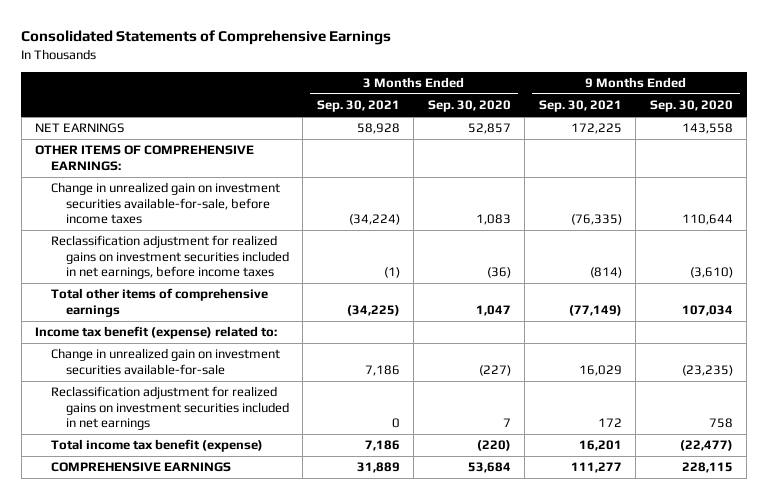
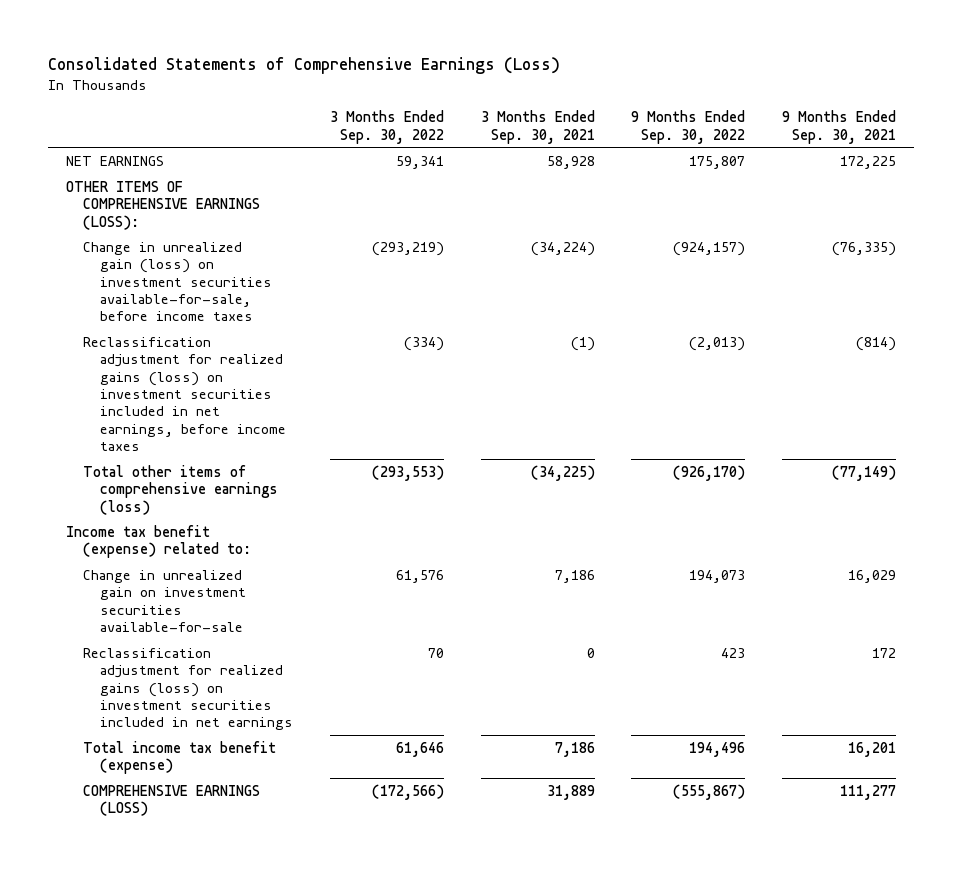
[21,30,392,46] Consolidated Statements of Comprehensive Earnings -> [48,57,561,75] Consolidated Statements of Comprehensive Earnings (Loss)
[427,100,511,113] Sep. 30, 2020 -> none
[649,100,733,113] Sep. 30, 2020 -> none
none -> [329,110,444,144] 3 Months Ended Sep. 30, 2022
none -> [631,110,746,144] 9 Months Ended Sep. 30, 2022
[35,145,255,171] OTHER ITEMS OF COMPREHENSIVE EARNINGS: -> [66,180,261,230] OTHER ITEMS OF COMPREHENSIVE EARNINGS (LOSS):
[50,182,280,225] Change in unrealized gain on investment securities available-for-sale, before income taxes -> [83,241,273,322] Change in unrealized gain (loss) on investment securities available-for-sale, before income taxes
[50,235,290,280] Reclassification adjustment for realized gains on investment securities included in net earnings, before income taxes -> [83,336,287,452] Reclassification adjustment for realized gains (loss) on investment securities included in net earnings, before income taxes
[50,288,268,317] Total other items of comprehensive earnings -> [83,464,279,515] Total other items of comprehensive earnings (loss)
[50,386,290,431] Reclassification adjustment for realized gains on investment securities included in net earnings -> [83,647,294,731] Reclassification adjustment for realized gains (loss) on investment securities included in net earnings
[50,462,231,473] COMPREHENSIVE EARNINGS -> [83,784,261,817] COMPREHENSIVE EARNINGS (LOSS)

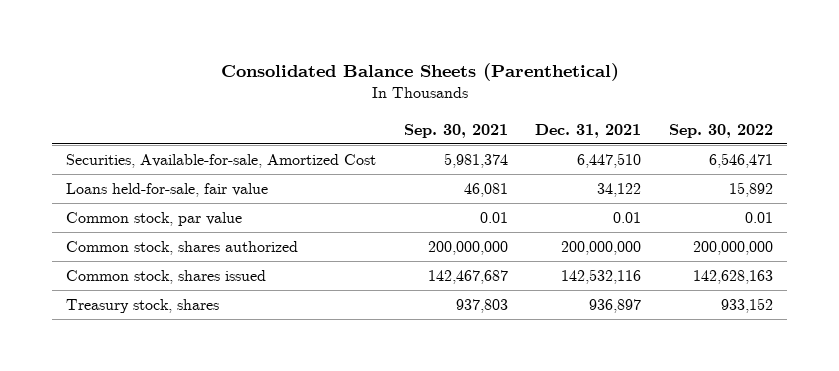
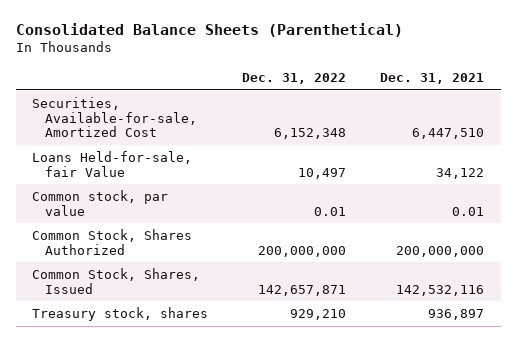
[403,123,508,138] Sep. 30, 2021 -> none
[668,123,773,138] Sep. 30, 2022 -> none
none -> [242,72,347,84] Dec. 31, 2022
[66,183,269,198] Loans held-for-sale, fair value -> [32,150,193,177] Loans Held-for-sale, fair Value
[66,241,299,256] Common stock, shares authorized -> [32,228,193,255] Common Stock, Shares Authorized
[66,270,267,285] Common stock, shares issued -> [32,267,201,294] Common Stock, Shares, Issued

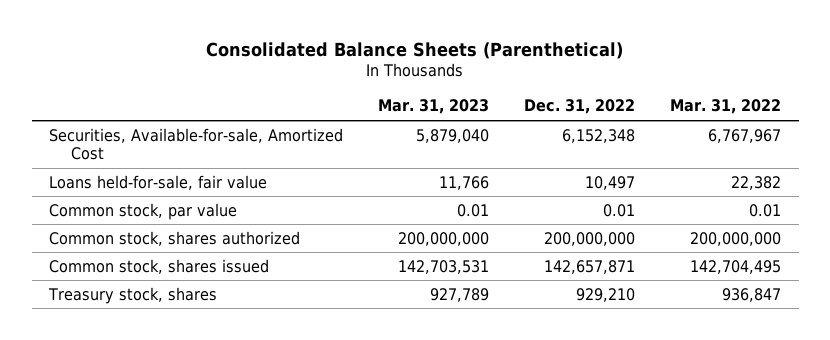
[379,72,484,84] Dec. 31, 2021 -> none
none -> [378,99,490,115] Mar. 31, 2023
none -> [670,99,782,115] Mar. 31, 2022
[32,150,193,177] Loans Held-for-sale, fair Value -> [49,174,268,190] Loans held-for-sale, fair value
[32,228,193,255] Common Stock, Shares Authorized -> [49,230,301,246] Common stock, shares authorized
[32,267,201,294] Common Stock, Shares, Issued -> [49,258,270,274] Common stock, shares issued

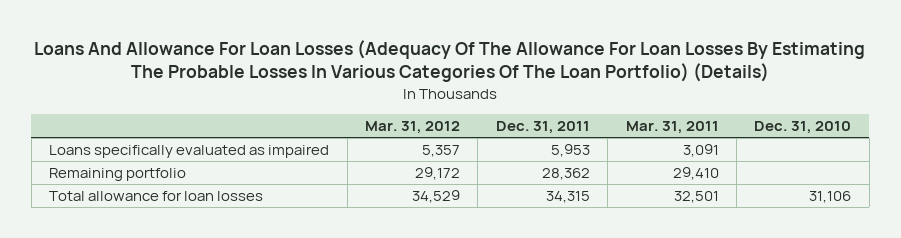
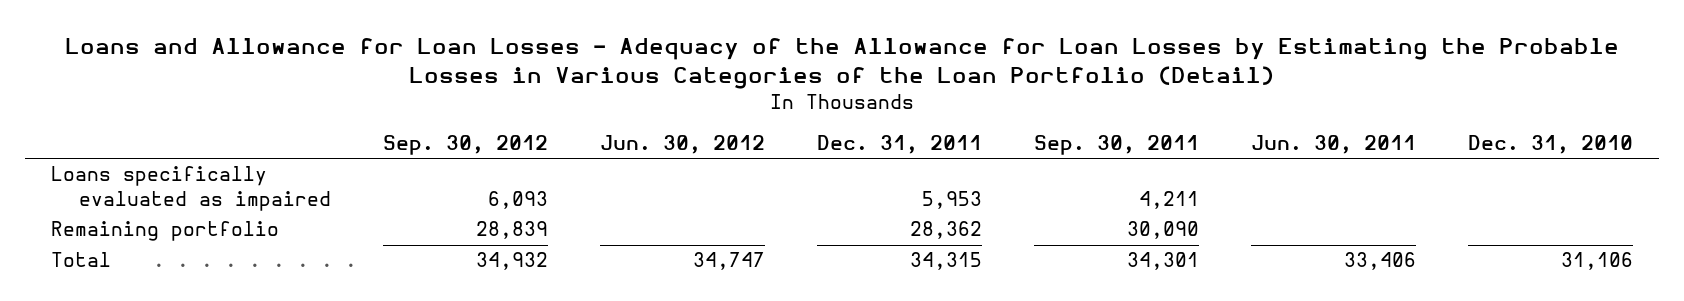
[34,39,866,83] Loans And Allowance For Loan Losses (Adequacy Of The Allowance For Loan Losses By Estimating The Probable Losses In Various Categories Of The Loan Portfolio) (Details) -> [64,37,1619,90] Loans and Allowance for Loan Losses - Adequacy of the Allowance for Loan Losses by Estimating the Probable Losses in Various Categories of the Loan Portfolio (Detail)
[365,120,461,134] Mar. 31, 2012 -> none
[625,120,719,134] Mar. 31, 2011 -> none
none -> [383,134,549,155] Sep. 30, 2012
none -> [600,134,766,154] Jun. 30, 2012
none -> [1034,134,1200,155] Sep. 30, 2011
none -> [1251,134,1417,154] Jun. 30, 2011
[49,191,264,202] Total allowance for loan losses -> [50,252,111,268] Total

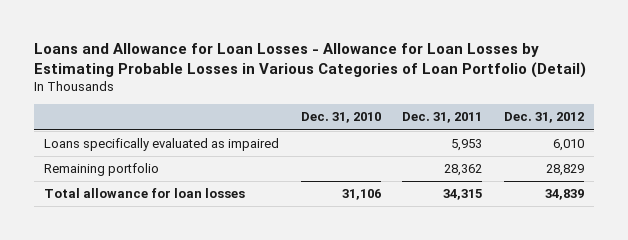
[64,37,1619,90] Loans and Allowance for Loan Losses - Adequacy of the Allowance for Loan Losses by Estimating the Probable Losses in Various Categories of the Loan Portfolio (Detail) -> [33,42,586,78] Loans and Allowance for Loan Losses - Allowance for Loan Losses by Estimating Probable Losses in Various Categories of Loan Portfolio (Detail)
[383,134,549,155] Sep. 30, 2012 -> none
[600,134,766,154] Jun. 30, 2012 -> none
[1034,134,1200,155] Sep. 30, 2011 -> none
[1251,134,1417,154] Jun. 30, 2011 -> none
none -> [503,112,584,124] Dec. 31, 2012
[50,252,111,268] Total -> [44,188,246,199] Total allowance for loan losses

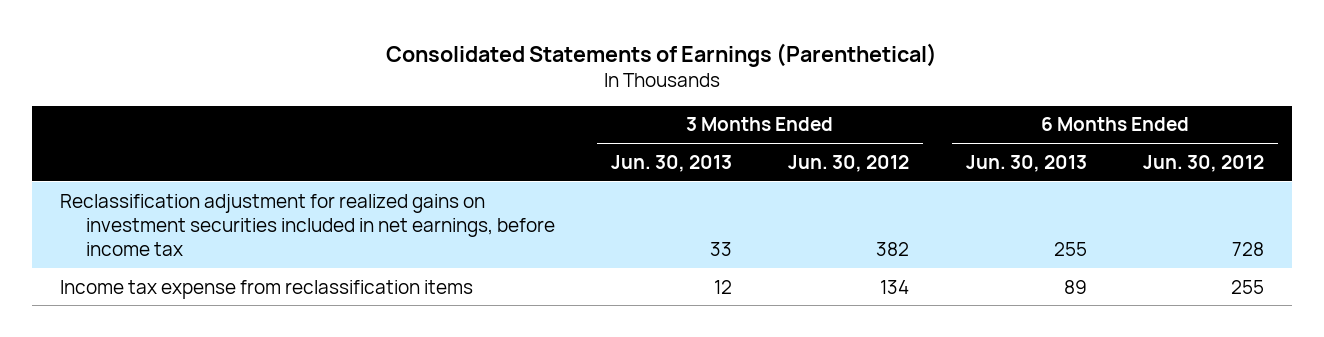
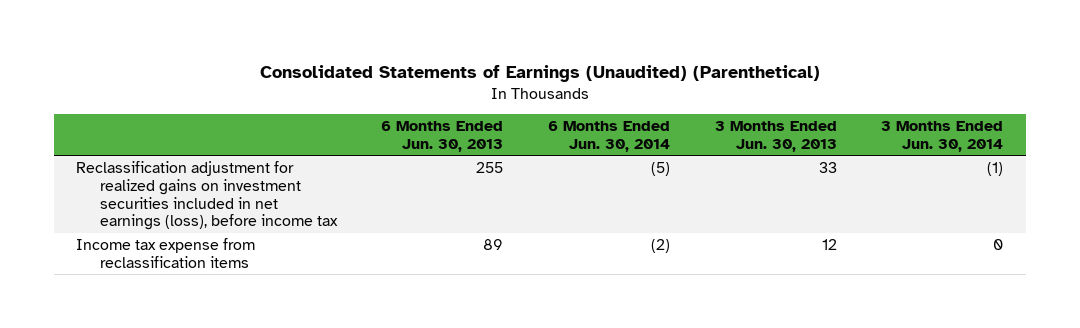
[386,42,938,67] Consolidated Statements of Earnings (Parenthetical) -> [259,64,820,82] Consolidated Statements of Earnings (Unaudited) (Parenthetical)
[788,154,910,172] Jun. 30, 2012 -> none
[1142,154,1264,172] Jun. 30, 2012 -> none
none -> [548,120,671,152] 6 Months Ended Jun. 30, 2014
none -> [881,120,1004,152] 3 Months Ended Jun. 30, 2014
[60,193,555,256] Reclassification adjustment for realized gains on investment securities included in net earnings, before income tax -> [76,160,338,231] Reclassification adjustment for realized gains on investment securities included in net earnings (loss), before income tax

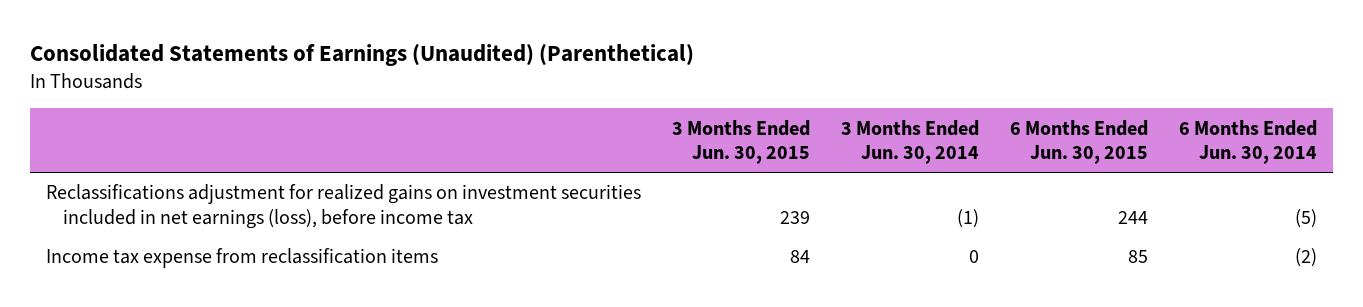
[381,120,504,152] 6 Months Ended Jun. 30, 2013 -> none
[714,120,837,152] 3 Months Ended Jun. 30, 2013 -> none
none -> [671,119,810,165] 3 Months Ended Jun. 30, 2015
none -> [1010,119,1149,165] 6 Months Ended Jun. 30, 2015
[76,160,338,231] Reclassification adjustment for realized gains on investment securities included in net earnings (loss), before income tax -> [45,184,641,229] Reclassifications adjustment for realized gains on investment securities included in net earnings (loss), before income tax

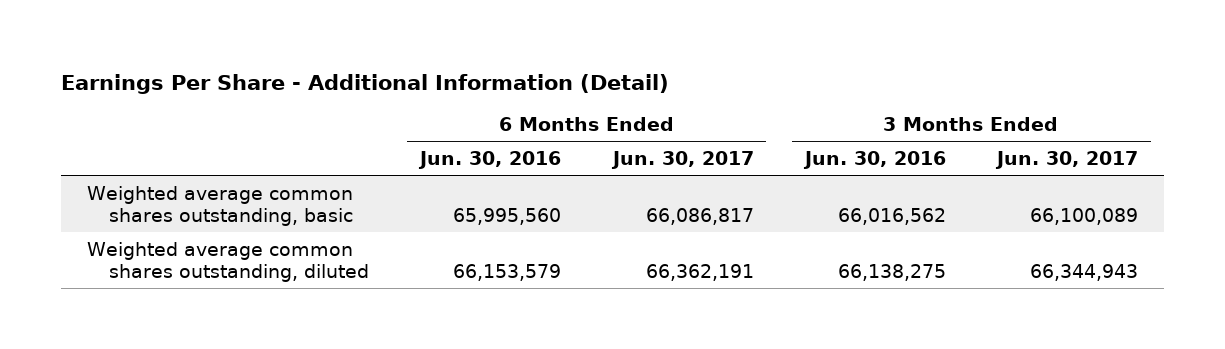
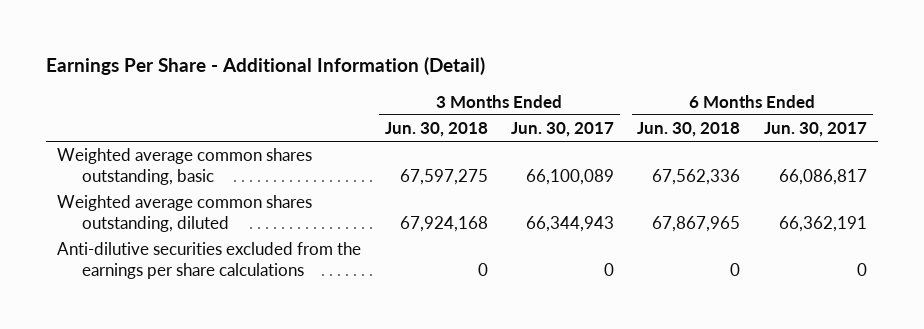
[418,151,562,170] Jun. 30, 2016 -> none
[802,151,946,170] Jun. 30, 2016 -> none
none -> [384,121,488,137] Jun. 30, 2018
none -> [637,121,741,137] Jun. 30, 2018
none -> [57,242,362,279] Anti-dilutive securities excluded from the earnings per share calculations

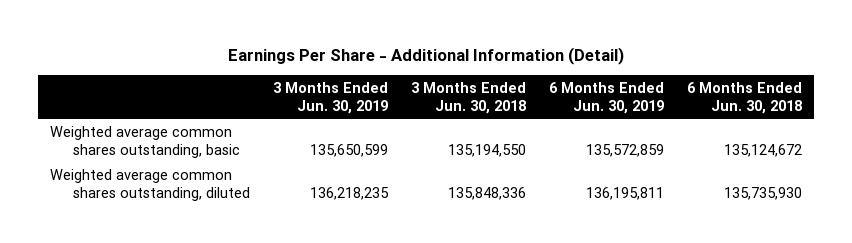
[511,121,615,137] Jun. 30, 2017 -> none
[763,121,867,137] Jun. 30, 2017 -> none
none -> [273,81,389,115] 3 Months Ended Jun. 30, 2019
none -> [549,81,665,115] 6 Months Ended Jun. 30, 2019
[57,242,362,279] Anti-dilutive securities excluded from the earnings per share calculations -> none
[399,168,488,185] 67,597,275 -> [448,144,527,158] 135,194,550
[652,168,741,185] 67,562,336 -> [724,144,803,158] 135,124,672
[399,215,488,232] 67,924,168 -> [448,187,527,201] 135,848,336
[652,215,741,232] 67,867,965 -> [724,187,803,201] 135,735,930

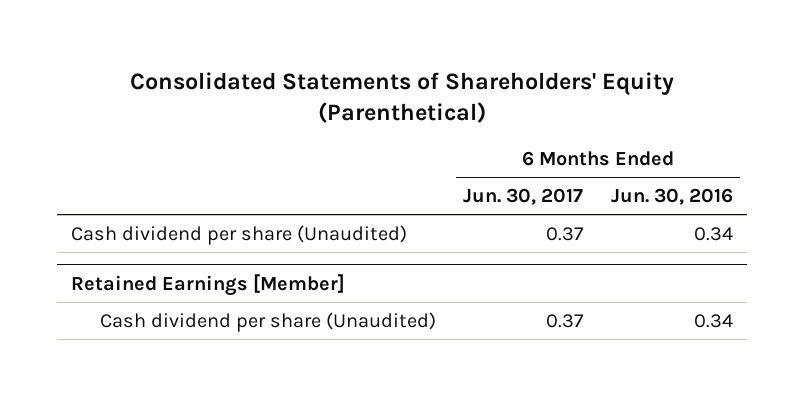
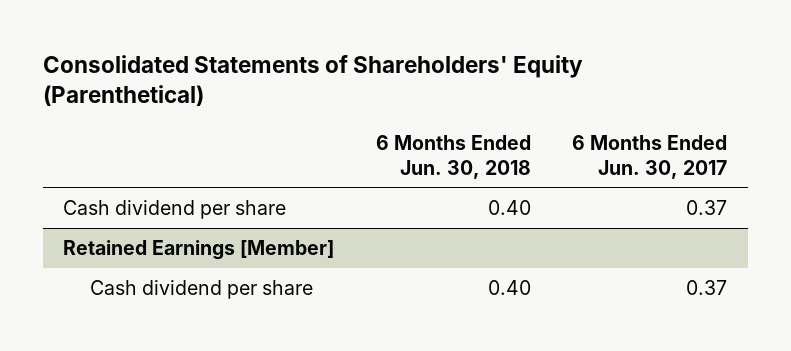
[610,188,733,206] Jun. 30, 2016 -> none
none -> [375,134,531,179] 6 Months Ended Jun. 30, 2018
[70,224,407,245] Cash dividend per share (Unaudited) -> [63,199,287,219] Cash dividend per share
[99,311,436,332] Cash dividend per share (Unaudited) -> [89,279,313,299] Cash dividend per share

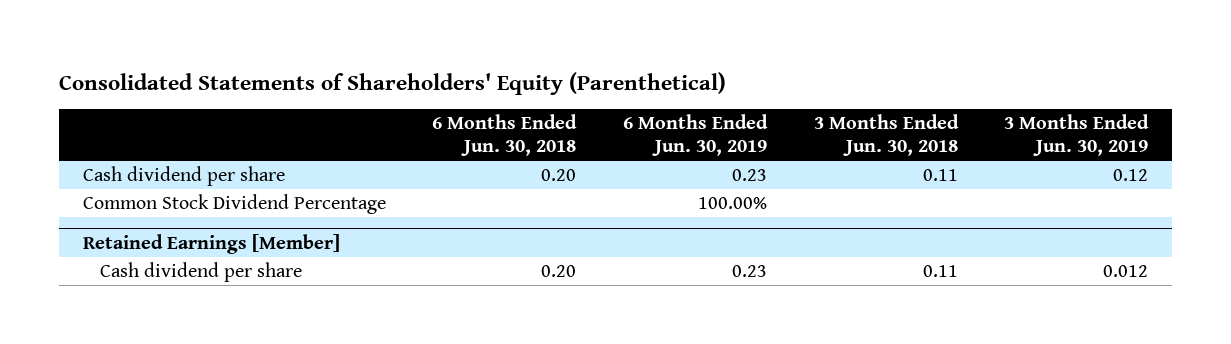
[572,134,728,179] 6 Months Ended Jun. 30, 2017 -> none
none -> [623,114,769,157] 6 Months Ended Jun. 30, 2019
none -> [813,114,959,157] 3 Months Ended Jun. 30, 2018
none -> [1004,114,1150,157] 3 Months Ended Jun. 30, 2019
[487,199,531,215] 0.40 -> [541,169,577,182] 0.20
none -> [82,194,386,215] Common Stock Dividend Percentage
[487,279,531,295] 0.40 -> [541,265,577,278] 0.20

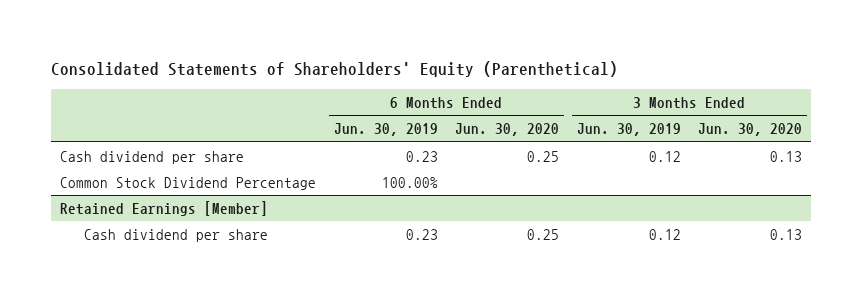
[432,114,578,157] 6 Months Ended Jun. 30, 2018 -> none
[813,114,959,157] 3 Months Ended Jun. 30, 2018 -> none
none -> [455,123,560,137] Jun. 30, 2020
none -> [698,123,803,137] Jun. 30, 2020
[1103,265,1149,278] 0.012 -> [648,228,681,240] 0.12

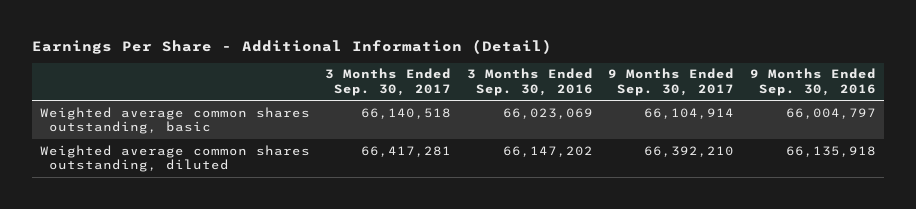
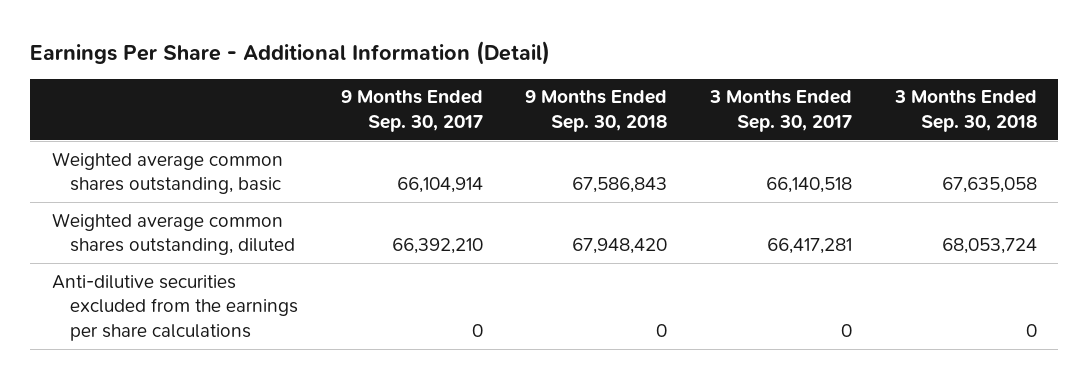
[466,68,593,97] 3 Months Ended Sep. 30, 2016 -> none
[749,68,876,97] 9 Months Ended Sep. 30, 2016 -> none
none -> [525,90,668,132] 9 Months Ended Sep. 30, 2018
none -> [893,90,1037,132] 3 Months Ended Sep. 30, 2018
none -> [51,274,298,341] Anti-dilutive securities excluded from the earnings per share calculations

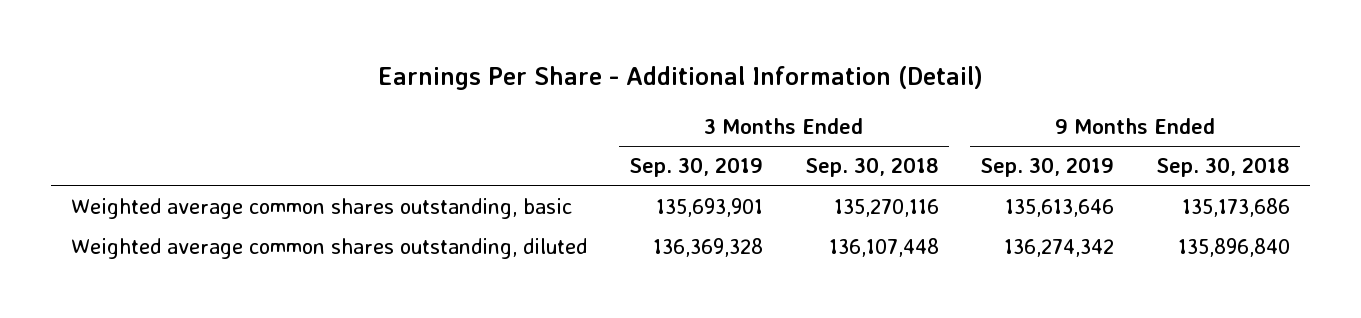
[340,90,483,132] 9 Months Ended Sep. 30, 2017 -> none
[708,90,852,132] 3 Months Ended Sep. 30, 2017 -> none
none -> [629,157,764,178] Sep. 30, 2019
none -> [980,157,1115,178] Sep. 30, 2019
[51,274,298,341] Anti-dilutive securities excluded from the earnings per share calculations -> none
[572,177,668,194] 67,586,843 -> [1181,198,1290,218] 135,173,686
[941,177,1037,194] 67,635,058 -> [833,199,939,218] 135,270,116
[572,238,668,255] 67,948,420 -> [1177,238,1290,258] 135,896,840
[941,238,1037,255] 68,053,724 -> [828,238,939,258] 136,107,448

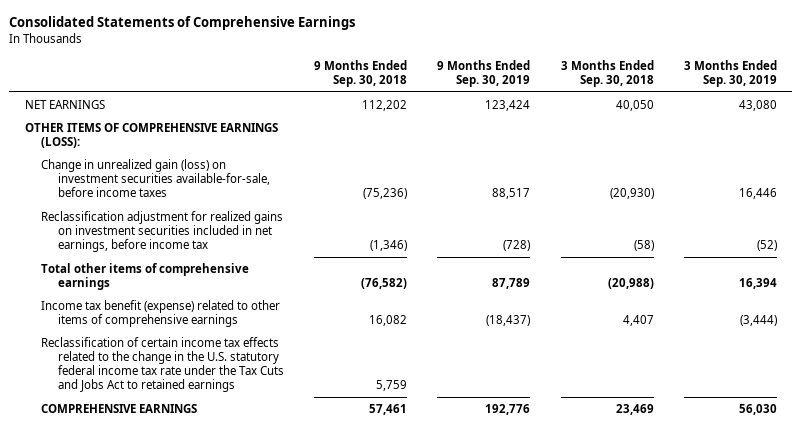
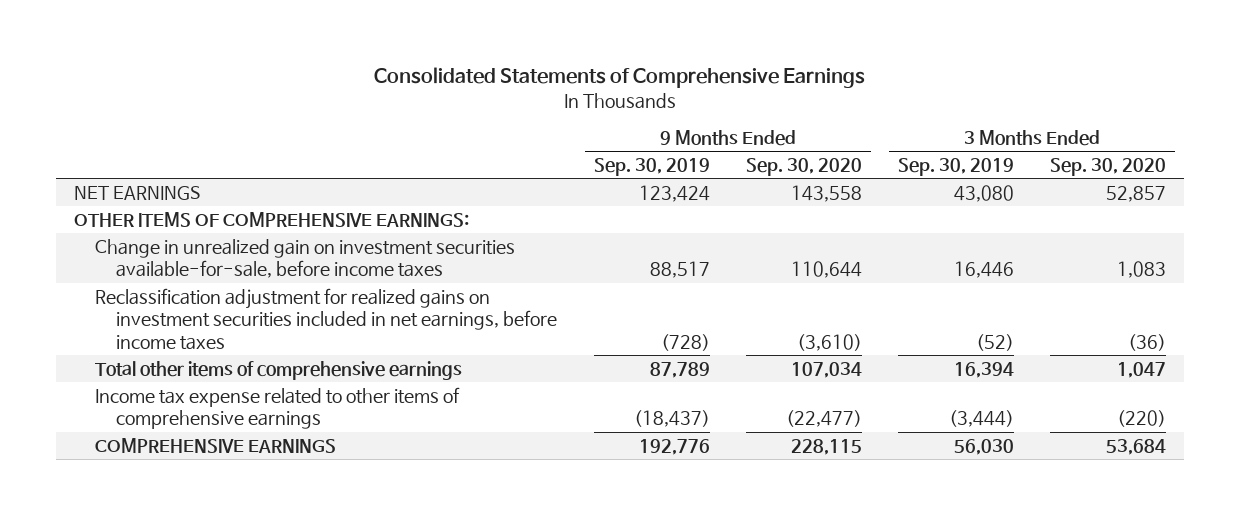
[314,60,408,88] 9 Months Ended Sep. 30, 2018 -> none
[560,60,654,88] 3 Months Ended Sep. 30, 2018 -> none
none -> [745,157,862,176] Sep. 30, 2020
none -> [1050,157,1167,176] Sep. 30, 2020
[24,122,278,148] OTHER ITEMS OF COMPREHENSIVE EARNINGS (LOSS): -> [74,211,470,227] OTHER ITEMS OF COMPREHENSIVE EARNINGS:
[41,158,270,198] Change in unrealized gain (loss) on investment securities available-for-sale, before income taxes -> [95,238,516,279] Change in unrealized gain on investment securities available-for-sale, before income taxes
[41,210,284,253] Reclassification adjustment for realized gains on investment securities included in net earnings, before income tax -> [95,287,558,350] Reclassification adjustment for realized gains on investment securities included in net earnings, before income taxes
[41,336,284,393] Reclassification of certain income tax effects related to the change in the U.S. statutory federal income tax rate under the Tax Cuts and Jobs Act to retained earnings -> none
[41,299,281,327] Income tax benefit (expense) related to other items of comprehensive earnings -> [95,386,461,430] Income tax expense related to other items of comprehensive earnings

